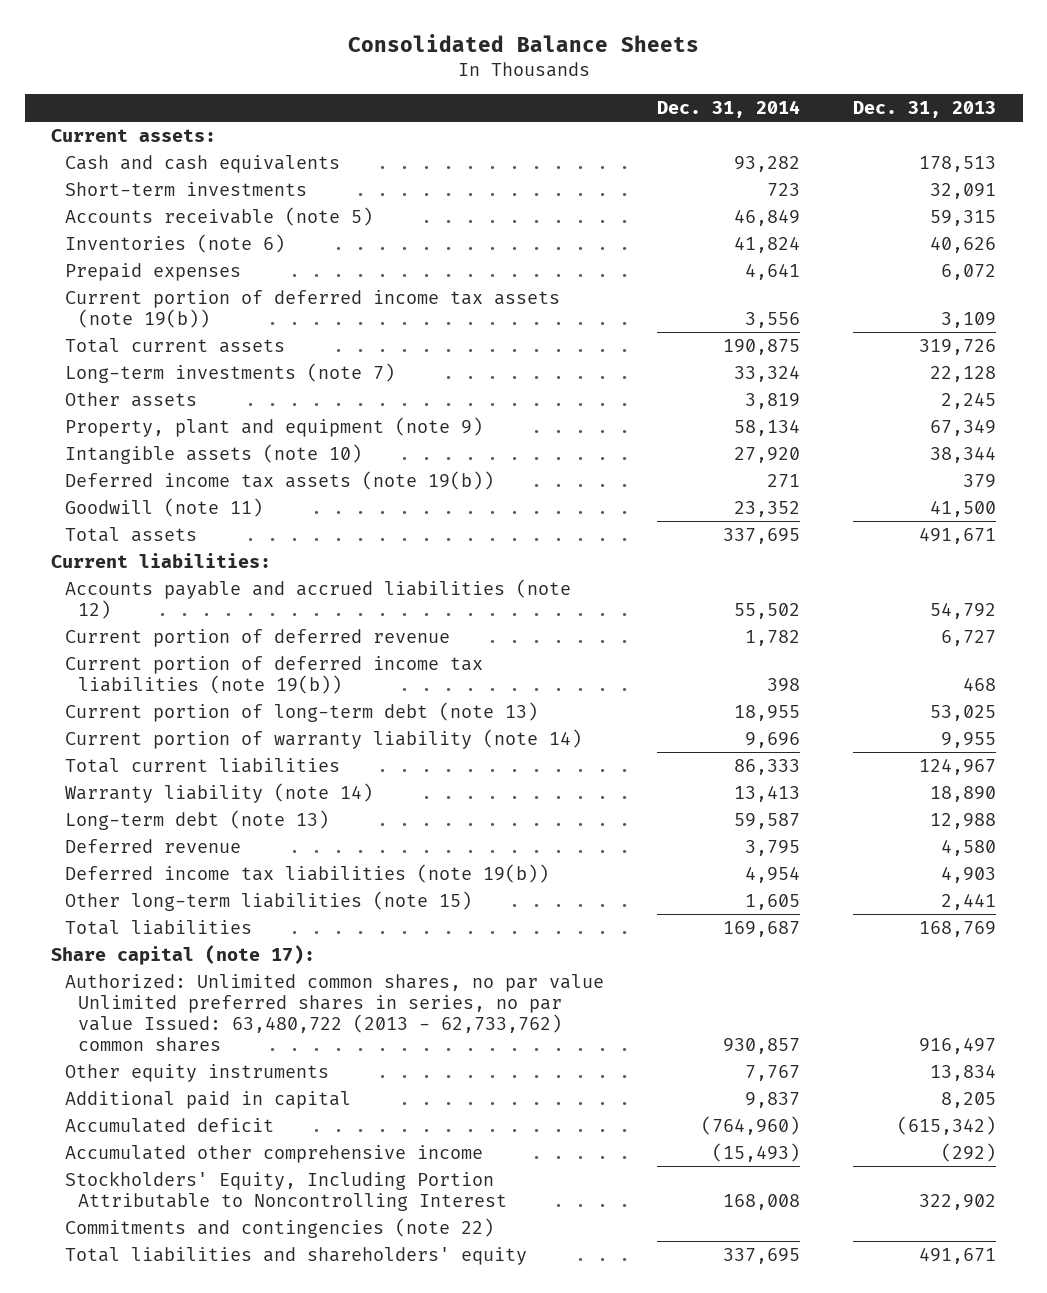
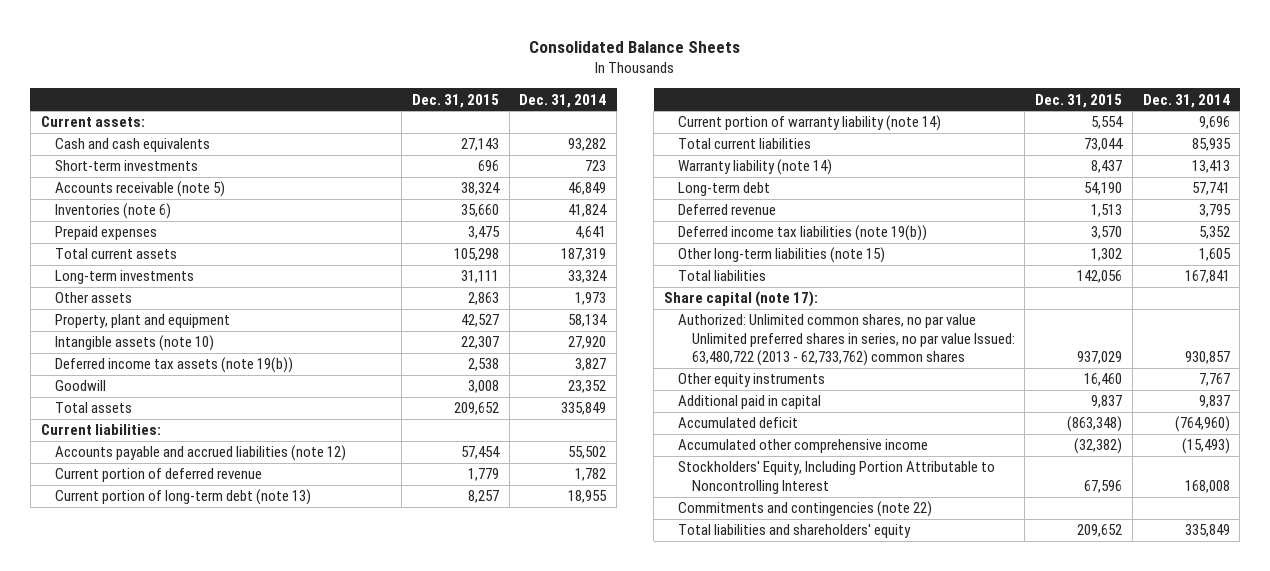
[853,100,997,118] Dec. 31, 2013 -> none
none -> [411,93,499,108] Dec. 31, 2015
[64,289,560,328] Current portion of deferred income tax assets (note 19(b)) -> none
[722,338,800,355] 190,875 -> [561,248,607,262] 187,319
[64,362,395,383] Long-term investments (note 7) -> [54,270,194,285] Long-term investments
[744,392,800,409] 3,819 -> [575,292,607,306] 1,973
[64,416,483,437] Property, plant and equipment (note 9) -> [54,314,230,329] Property, plant and equipment
[766,473,800,487] 271 -> [575,358,607,372] 3,827
[64,497,263,517] Goodwill (note 11) -> [54,380,106,392] Goodwill
[722,527,800,544] 337,695 -> [561,402,607,416] 335,849
[64,655,483,694] Current portion of deferred income tax liabilities (note 19(b)) -> none
[733,758,800,775] 86,333 -> [1191,138,1231,152] 85,935
[64,809,329,830] Long-term debt (note 13) -> [677,182,770,197] Long-term debt
[733,812,800,829] 59,587 -> [1191,182,1230,196] 57,741
[744,866,800,883] 4,954 -> [1198,226,1230,240] 5,352
[722,920,800,937] 169,687 -> [1184,270,1230,284] 167,841
[722,1247,800,1264] 337,695 -> [1184,524,1230,538] 335,849

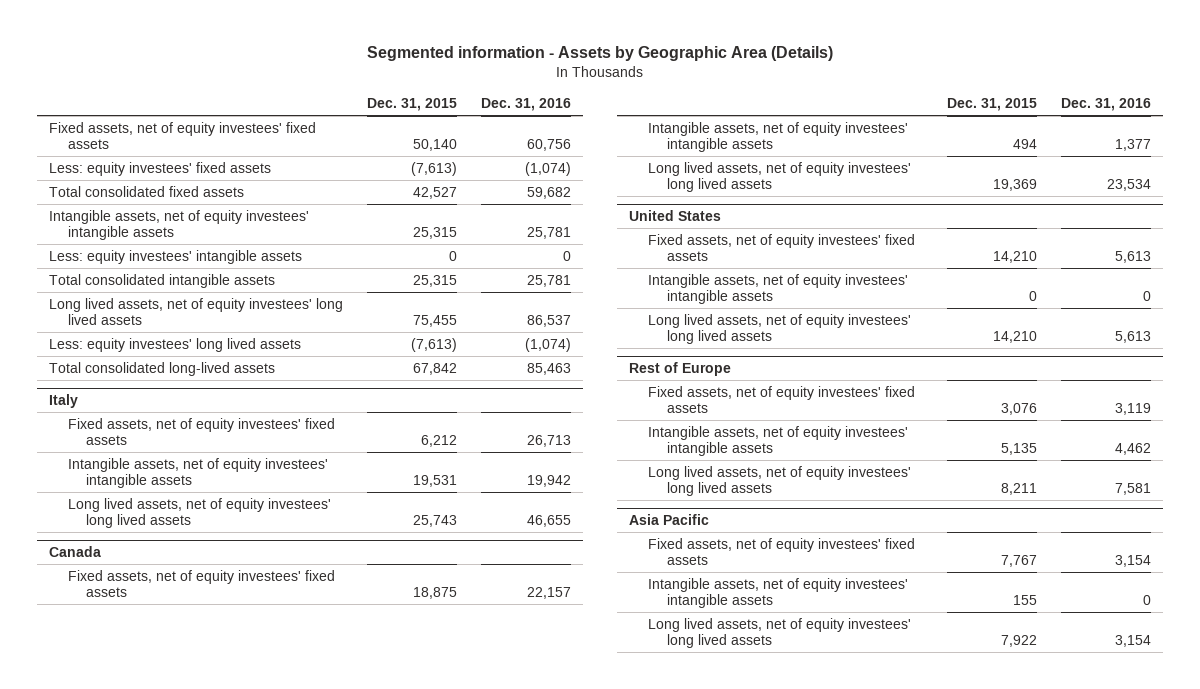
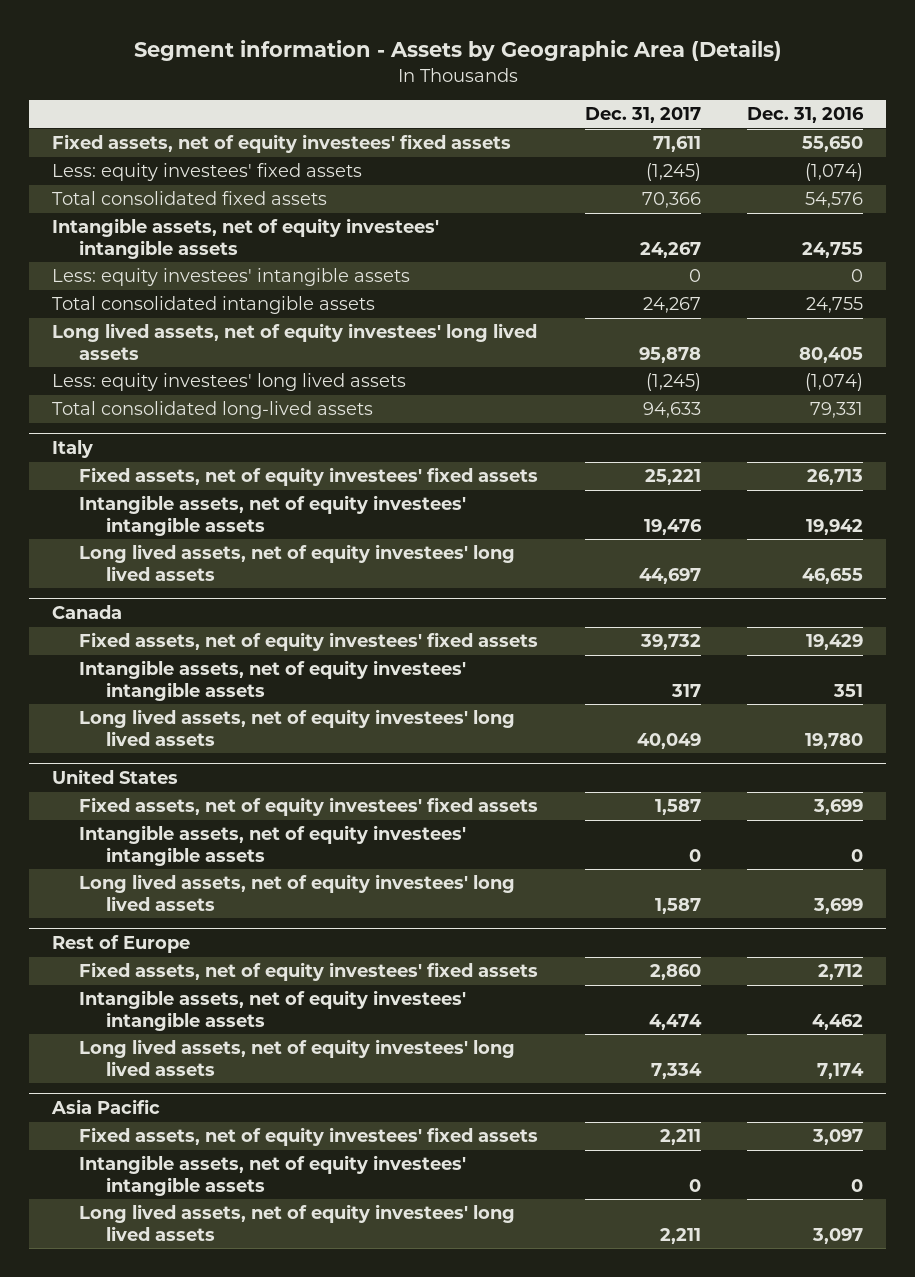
[366,46,833,62] Segmented information - Assets by Geographic Area (Details) -> [133,40,782,62] Segment information - Assets by Geographic Area (Details)
[366,97,457,111] Dec. 31, 2015 -> none
none -> [584,107,701,124] Dec. 31, 2017
[526,138,571,151] 60,756 -> [802,136,864,153] 55,650
[526,186,571,199] 59,682 -> [805,192,864,209] 54,576
[526,226,571,239] 25,781 -> [802,241,864,258] 24,755
[526,274,571,287] 25,781 -> [806,297,864,314] 24,755
[526,314,571,327] 86,537 -> [799,346,864,363] 80,405
[526,362,571,375] 85,463 -> [810,402,864,419] 79,331
[526,586,571,599] 22,157 -> [806,634,864,651] 19,429
[1115,138,1152,151] 1,377 -> [833,683,864,697] 351
[1107,178,1152,191] 23,534 -> [805,732,864,749] 19,780
[1115,250,1152,263] 5,613 -> [813,799,864,816] 3,699
[1115,330,1152,343] 5,613 -> [813,897,864,914] 3,699
[1115,402,1152,415] 3,119 -> [818,964,864,981] 2,712
[1115,482,1152,495] 7,581 -> [817,1062,865,1079] 7,174
[1115,554,1152,567] 3,154 -> [812,1129,864,1146] 3,097
[1115,634,1152,647] 3,154 -> [812,1227,864,1244] 3,097

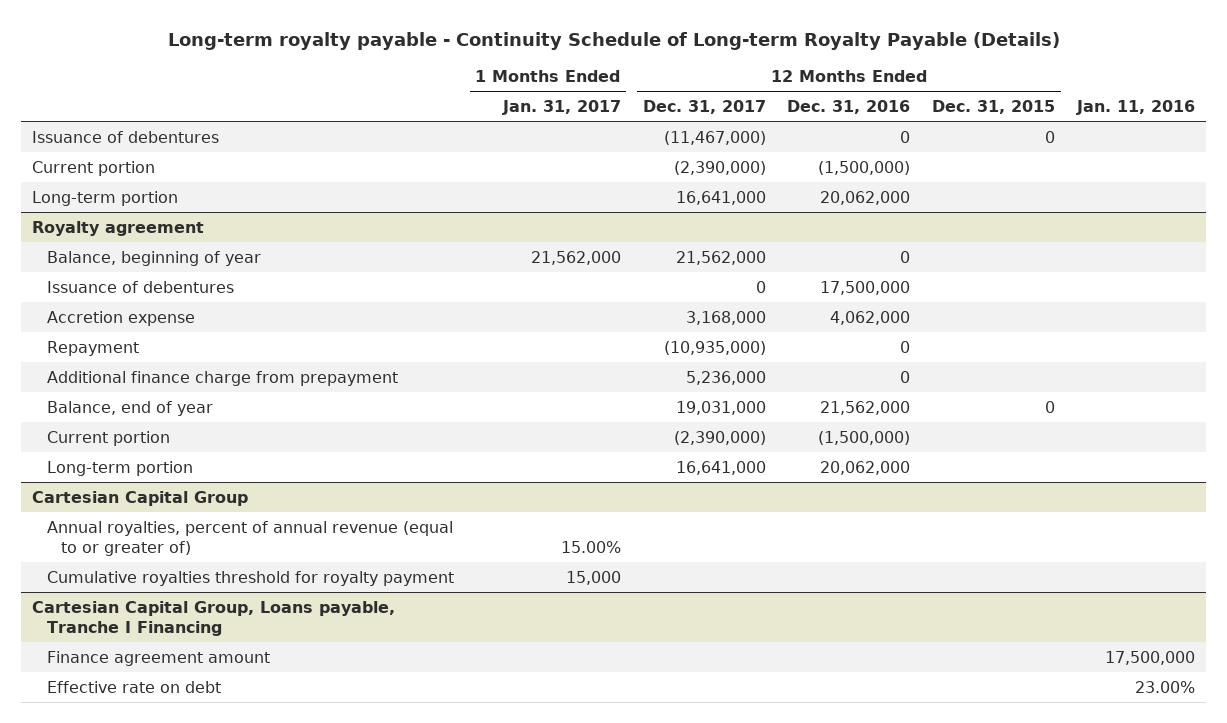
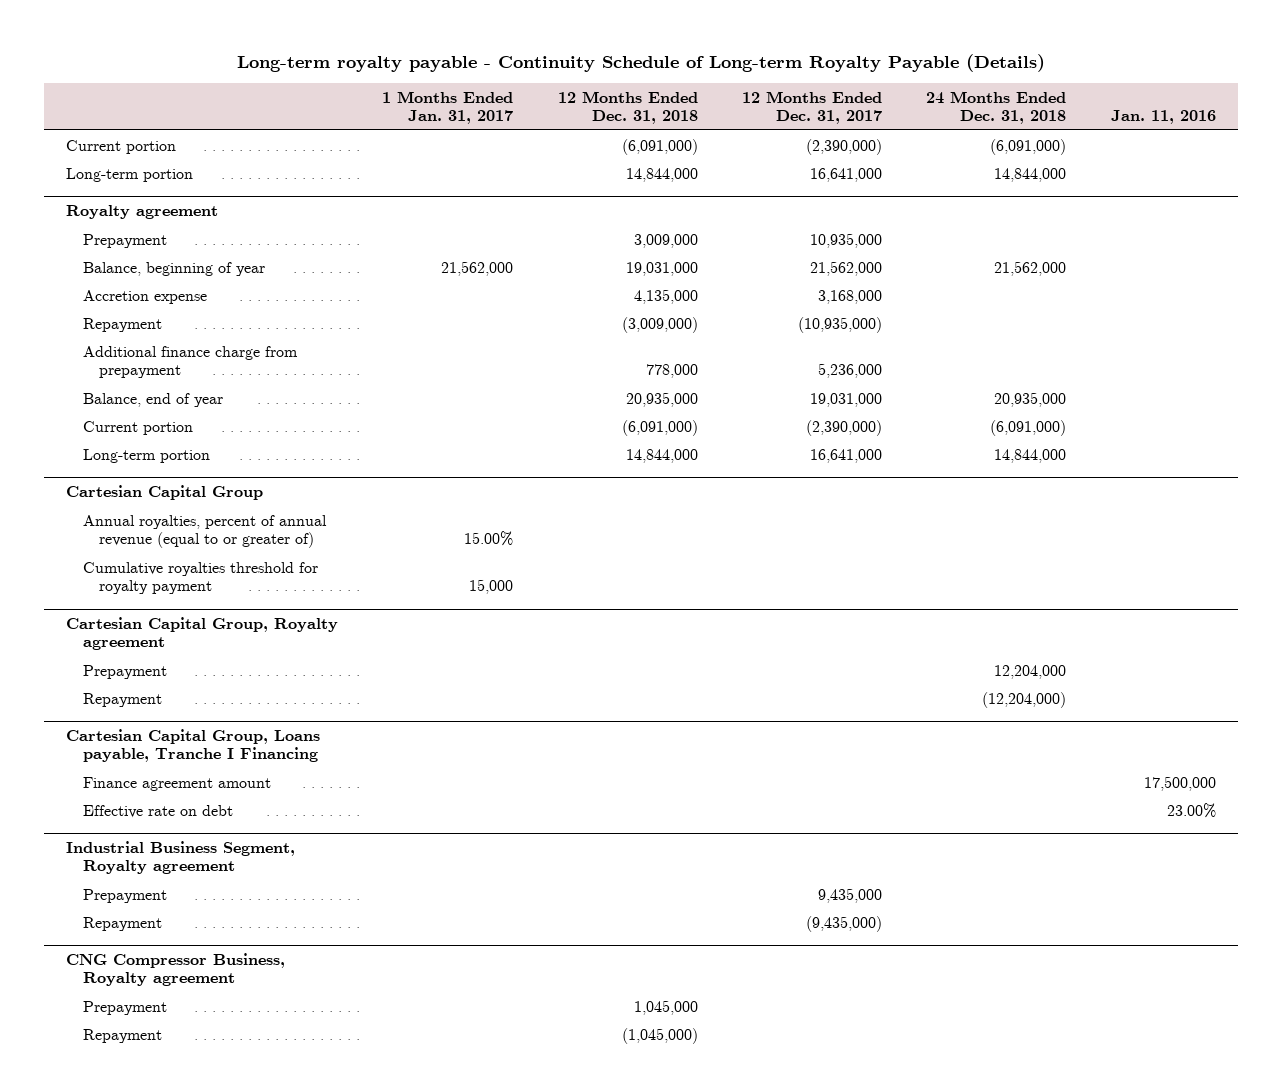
[787,99,911,114] Dec. 31, 2016 -> none
[932,99,1056,114] Dec. 31, 2015 -> none
none -> [557,90,698,125] 12 Months Ended Dec. 31, 2018
none -> [926,90,1067,125] 24 Months Ended Dec. 31, 2018
[32,130,220,143] Issuance of debentures -> none
none -> [82,233,167,248] Prepayment
[46,280,234,293] Issuance of debentures -> none
none -> [65,616,338,650] Cartesian Capital Group, Royalty agreement
none -> [82,664,167,679] Prepayment
none -> [82,692,162,707] Repayment
none -> [65,840,295,874] Industrial Business Segment, Royalty agreement
none -> [82,888,167,903] Prepayment
none -> [82,916,162,931] Repayment
none -> [65,952,285,986] CNG Compressor Business, Royalty agreement
none -> [82,1000,167,1015] Prepayment
none -> [82,1028,162,1043] Repayment

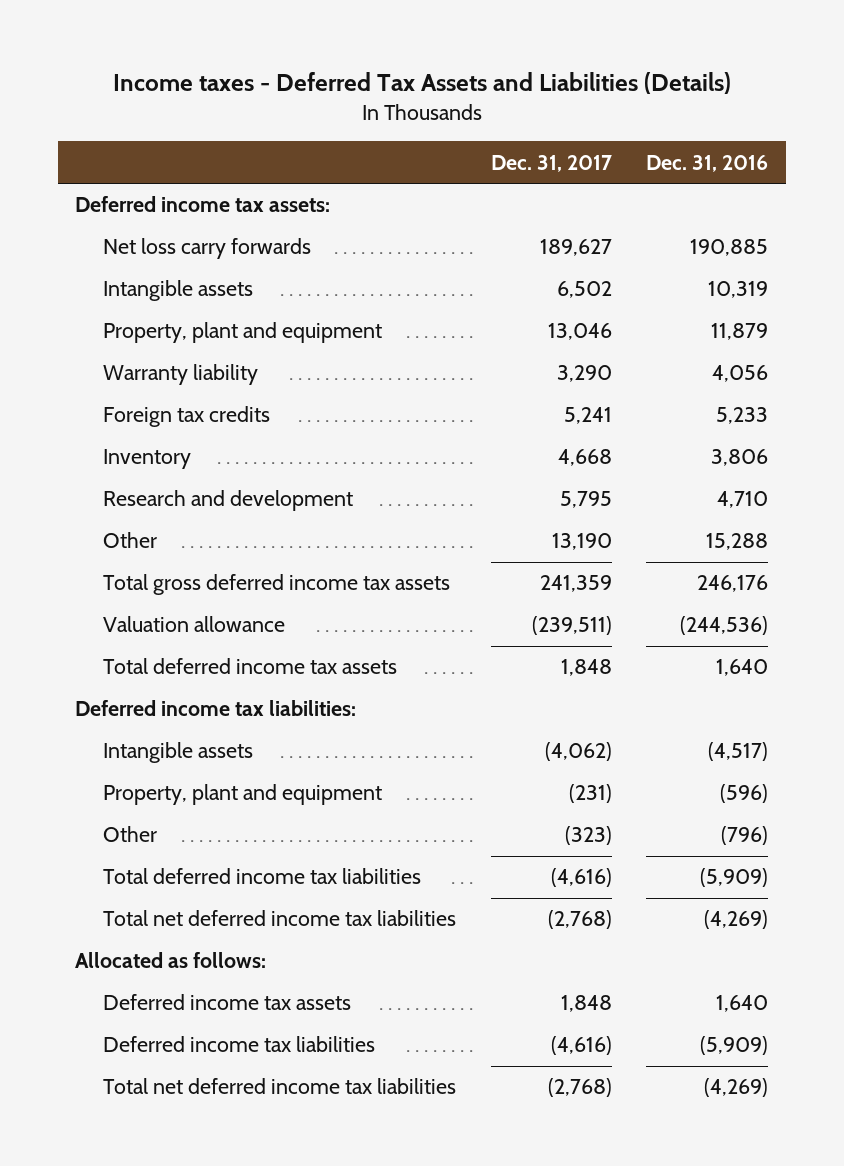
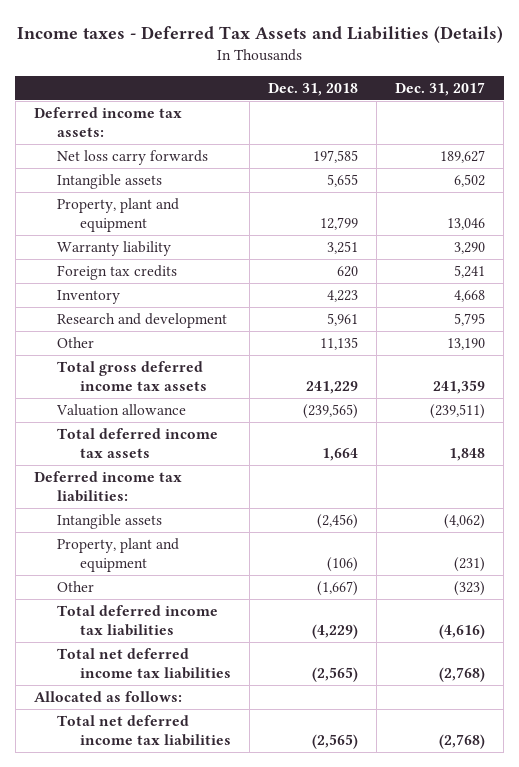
[646,154,769,172] Dec. 31, 2016 -> none
none -> [268,82,359,96] Dec. 31, 2018
[102,994,351,1011] Deferred income tax assets -> none
[102,1036,375,1053] Deferred income tax liabilities -> none

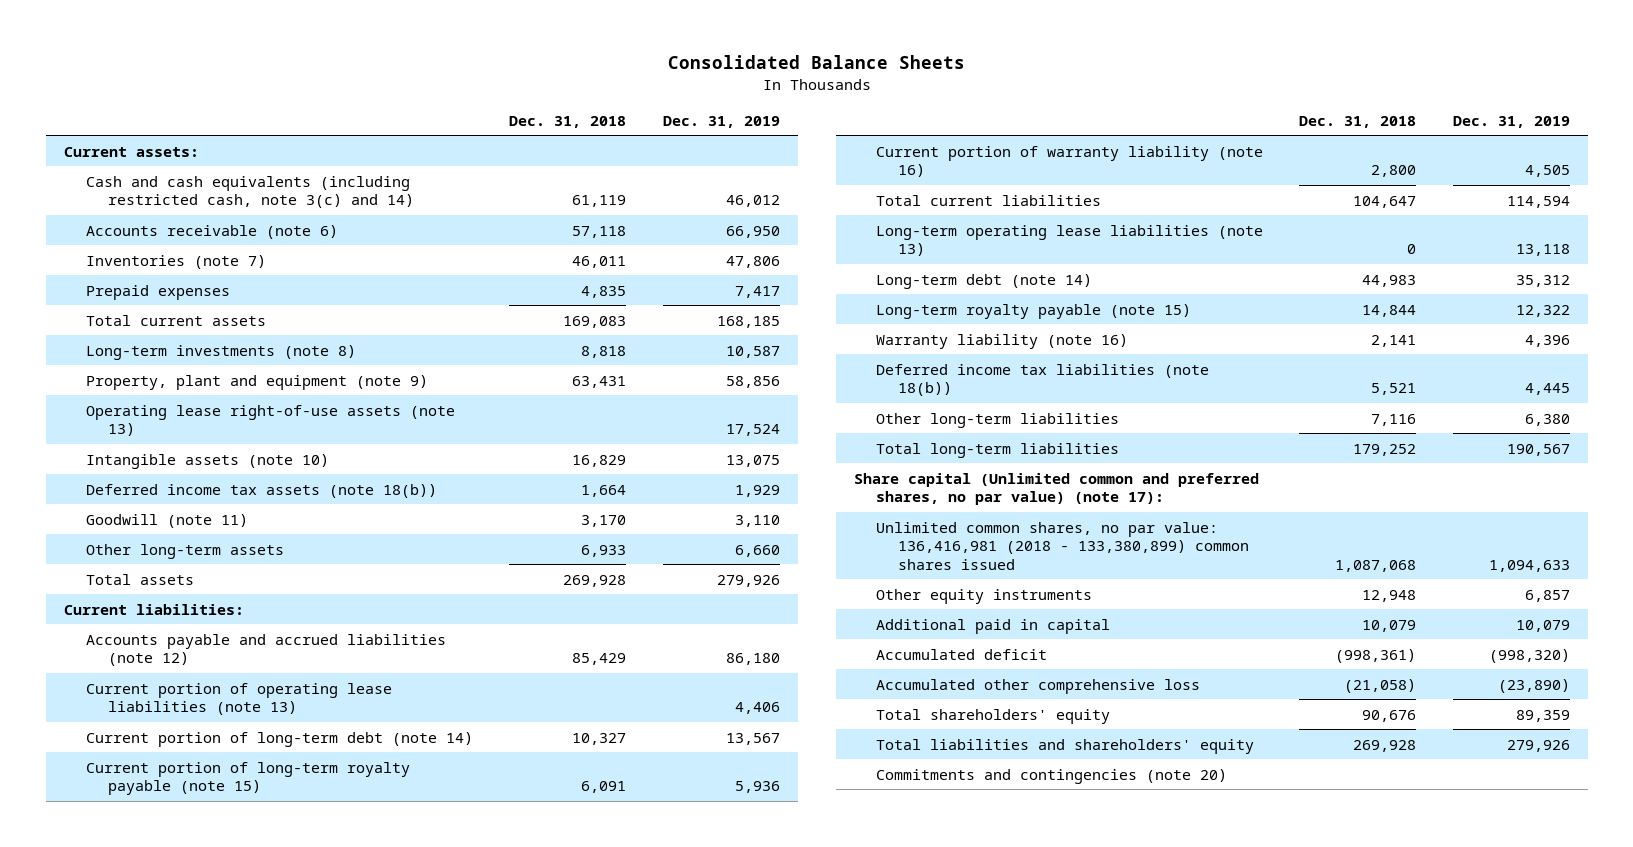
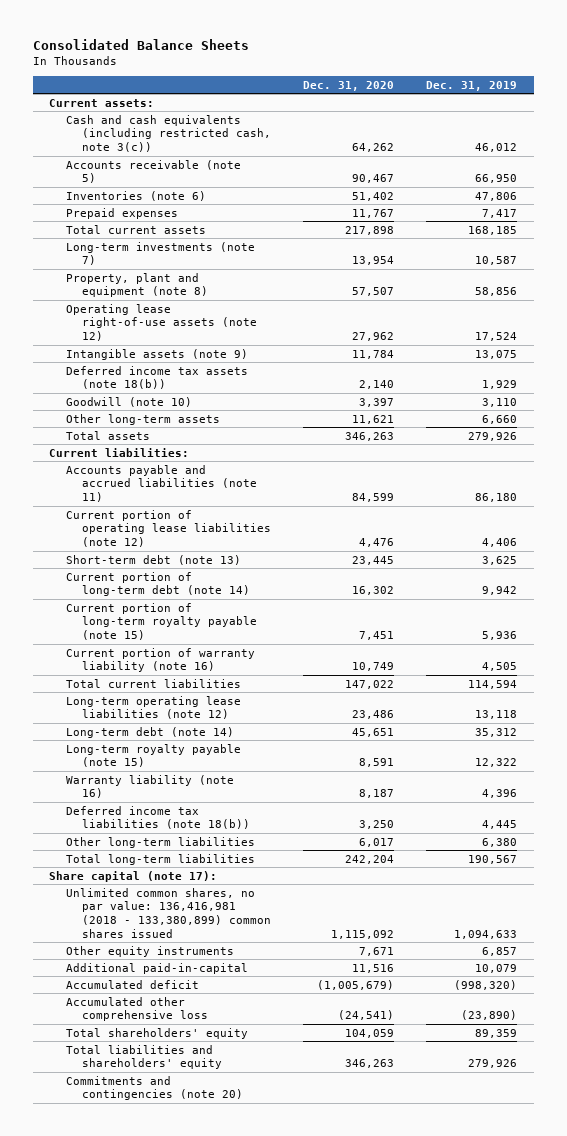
[509,115,627,128] Dec. 31, 2018 -> none
none -> [303,80,395,91] Dec. 31, 2020
[86,175,415,209] Cash and cash equivalents (including restricted cash, note 3(c) and 14) -> [65,114,271,153] Cash and cash equivalents (including restricted cash, note 3(c))
[86,224,339,239] Accounts receivable (note 6) -> [65,159,241,184] Accounts receivable (note 5)
[86,254,267,269] Inventories (note 7) -> [65,190,206,201] Inventories (note 6)
[86,344,357,360] Long-term investments (note 8) -> [65,241,255,266] Long-term investments (note 7)
[86,374,429,390] Property, plant and equipment (note 9) -> [65,272,208,298] Property, plant and equipment (note 8)
[86,404,456,437] Operating lease right-of-use assets (note 13) -> [65,303,257,342] Operating lease right-of-use assets (note 12)
[86,453,330,469] Intangible assets (note 10) -> [65,348,248,360] Intangible assets (note 9)
[86,513,249,528] Goodwill (note 11) -> [65,396,192,407] Goodwill (note 10)
[86,633,447,667] Accounts payable and accrued liabilities (note 12) -> [65,464,257,503] Accounts payable and accrued liabilities (note 11)
[86,682,393,716] Current portion of operating lease liabilities (note 13) -> [65,509,271,548] Current portion of operating lease liabilities (note 12)
none -> [65,554,241,565] Short-term debt (note 13)
[725,732,780,745] 13,567 -> [482,586,518,596] 9,942
[876,224,1264,257] Long-term operating lease liabilities (note 13) -> [65,695,241,720] Long-term operating lease liabilities (note 12)
[853,472,1259,506] Share capital (Unlimited common and preferred shares, no par value) (note 17): -> [49,870,218,882] Share capital (note 17):
[876,618,1111,634] Additional paid in capital -> [65,962,248,974] Additional paid-in-capital

